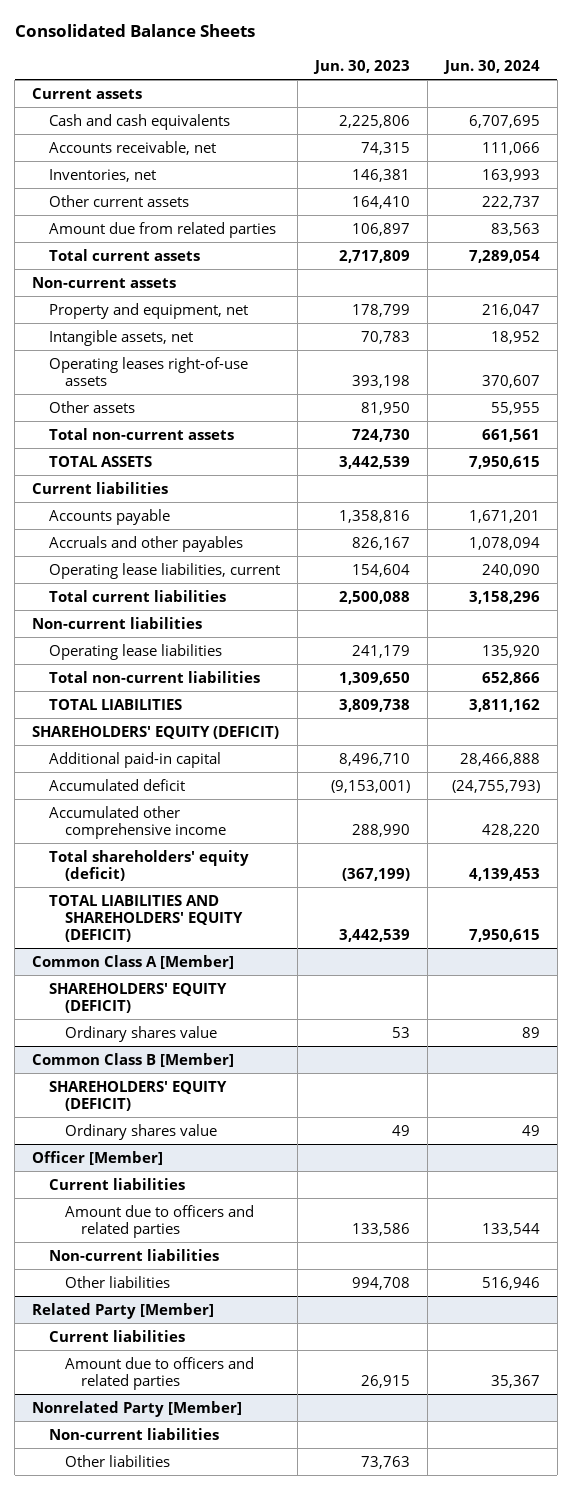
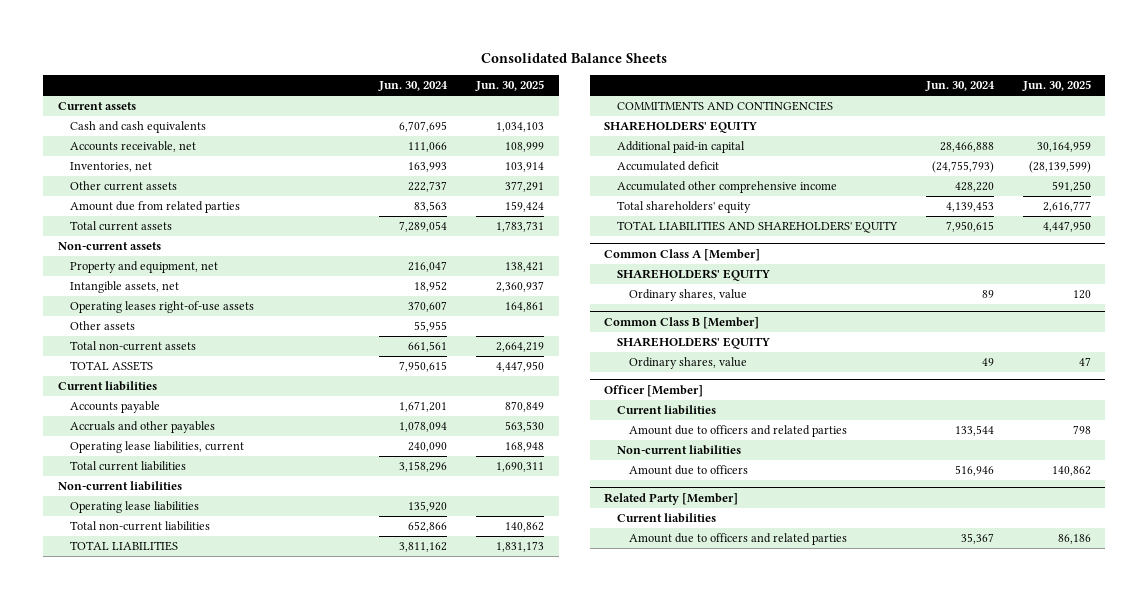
[312,59,410,74] Jun. 30, 2023 -> none
none -> [475,80,545,92] Jun. 30, 2025
none -> [616,101,833,112] COMMITMENTS AND CONTINGENCIES
[32,725,280,739] SHAREHOLDERS' EQUITY (DEFICIT) -> [604,121,758,134] SHAREHOLDERS' EQUITY
[48,849,249,881] Total shareholders' equity (deficit) -> [616,201,751,214] Total shareholders' equity
[48,894,244,943] TOTAL LIABILITIES AND SHAREHOLDERS' EQUITY (DEFICIT) -> [616,221,898,234] TOTAL LIABILITIES AND SHAREHOLDERS' EQUITY
[48,982,227,1013] SHAREHOLDERS' EQUITY (DEFICIT) -> [616,269,770,282] SHAREHOLDERS' EQUITY
[65,1025,218,1042] Ordinary shares value -> [628,289,747,302] Ordinary shares, value
[48,1080,227,1111] SHAREHOLDERS' EQUITY (DEFICIT) -> [616,337,770,350] SHAREHOLDERS' EQUITY
[65,1123,218,1140] Ordinary shares value -> [628,357,747,370] Ordinary shares, value
[65,1275,171,1288] Other liabilities -> [628,465,748,476] Amount due to officers
[32,1400,243,1417] Nonrelated Party [Member] -> none
[48,1427,219,1440] Non-current liabilities -> none
[65,1454,171,1467] Other liabilities -> none

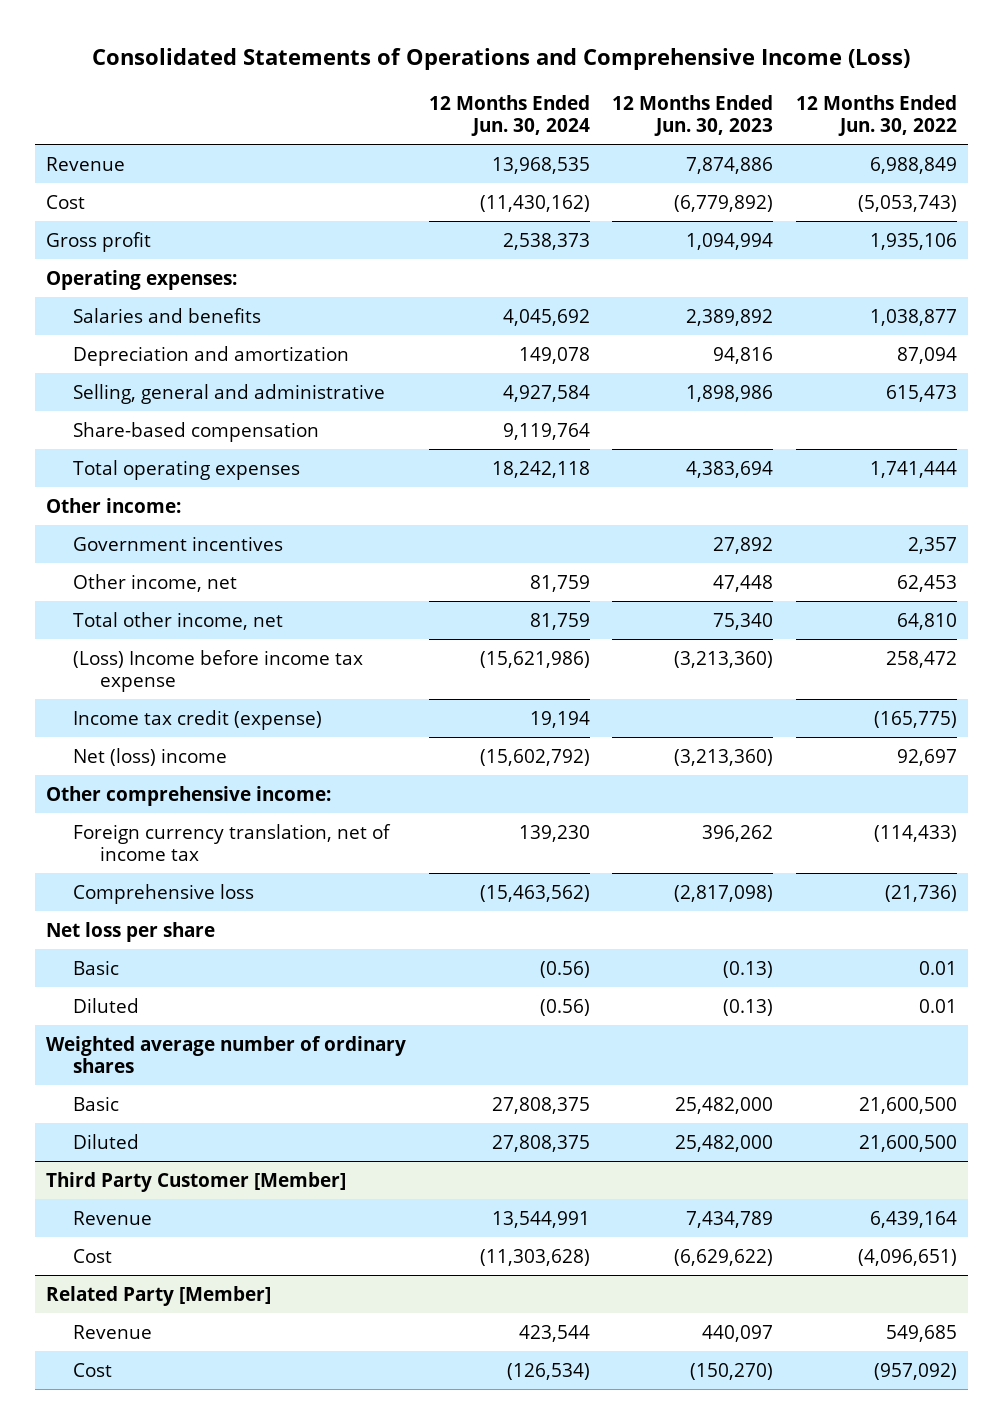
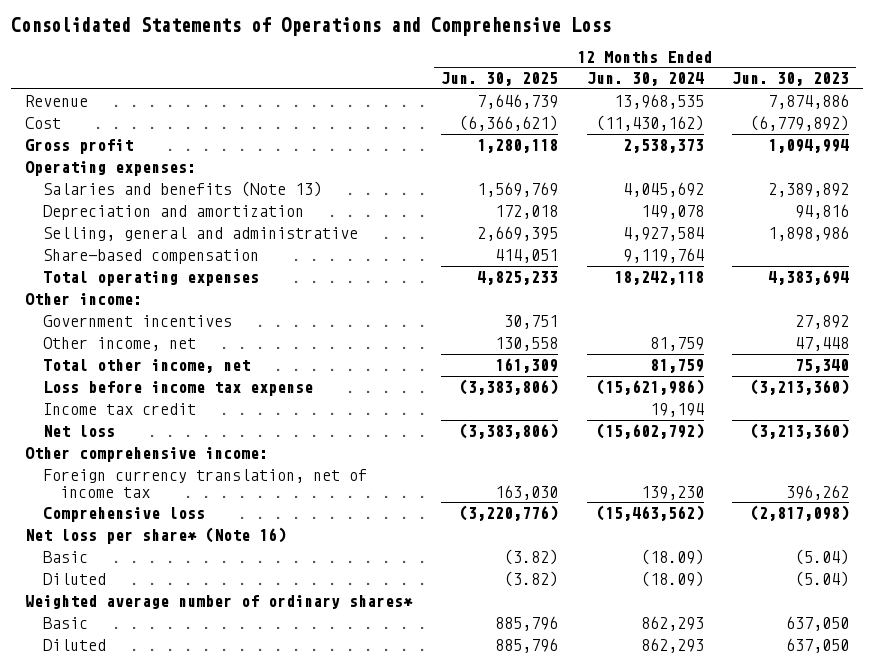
[92,47,911,70] Consolidated Statements of Operations and Comprehensive Income (Loss) -> [10,16,611,36] Consolidated Statements of Operations and Comprehensive Loss
[795,94,957,137] 12 Months Ended Jun. 30, 2022 -> none
none -> [440,72,558,87] Jun. 30, 2025
[72,307,261,323] Salaries and benefits -> [42,181,322,198] Salaries and benefits (Note 13)
[72,649,363,693] (Loss) Income before income tax expense -> [42,381,313,397] Loss before income tax expense
[72,709,322,730] Income tax credit (expense) -> [42,403,196,416] Income tax credit
[72,747,227,766] Net (loss) income -> [42,425,115,438] Net loss
[46,1171,347,1192] Third Party Customer [Member] -> none
[72,1210,152,1225] Revenue -> none
[72,1248,112,1263] Cost -> none
[46,1285,272,1306] Related Party [Member] -> none
[72,1324,152,1339] Revenue -> none
[72,1362,112,1377] Cost -> none
[46,921,216,942] Net loss per share -> [25,527,287,545] Net loss per share* (Note 16)
[539,960,590,978] (0.56) -> [640,549,704,566] (18.09)
[723,960,774,978] (0.13) -> [795,549,850,566] (5.04)
[539,998,590,1016] (0.56) -> [640,571,704,588] (18.09)
[723,998,774,1016] (0.13) -> [795,571,850,588] (5.04)
[46,1035,407,1074] Weighted average number of ordinary shares -> [25,595,414,610] Weighted average number of ordinary shares*
[491,1096,590,1114] 27,808,375 -> [640,616,704,632] 862,293
[675,1096,774,1114] 25,482,000 -> [786,616,850,632] 637,050
[491,1134,590,1152] 27,808,375 -> [640,638,704,654] 862,293
[675,1134,774,1152] 25,482,000 -> [786,638,850,654] 637,050

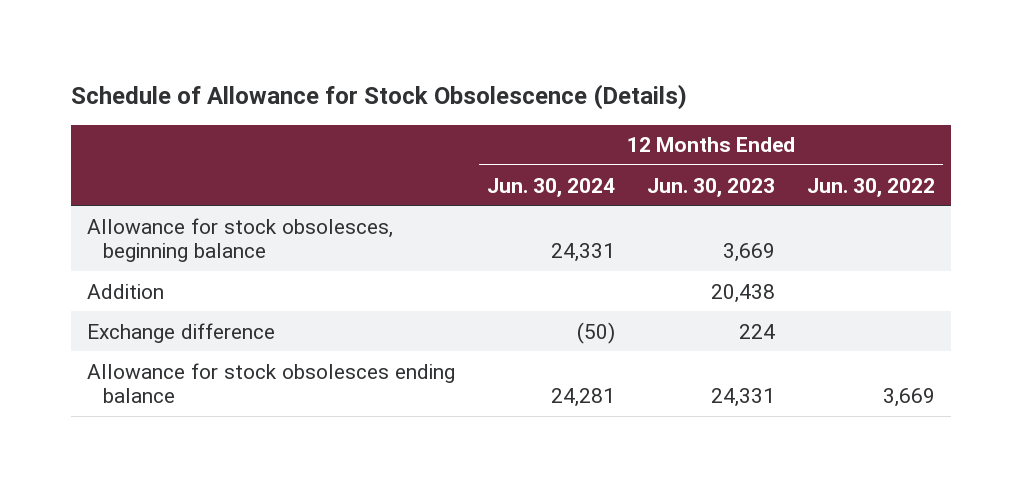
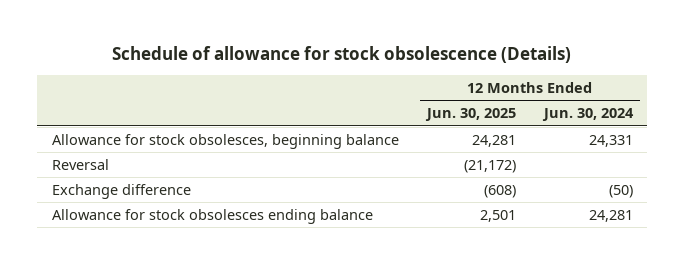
[71,83,688,110] Schedule of Allowance for Stock Obsolescence (Details) -> [112,46,572,64] Schedule of allowance for stock obsolescence (Details)
[647,177,776,197] Jun. 30, 2023 -> none
[807,177,936,197] Jun. 30, 2022 -> none
none -> [424,108,516,122] Jun. 30, 2025
[87,283,165,299] Addition -> [51,158,109,170] Reversal

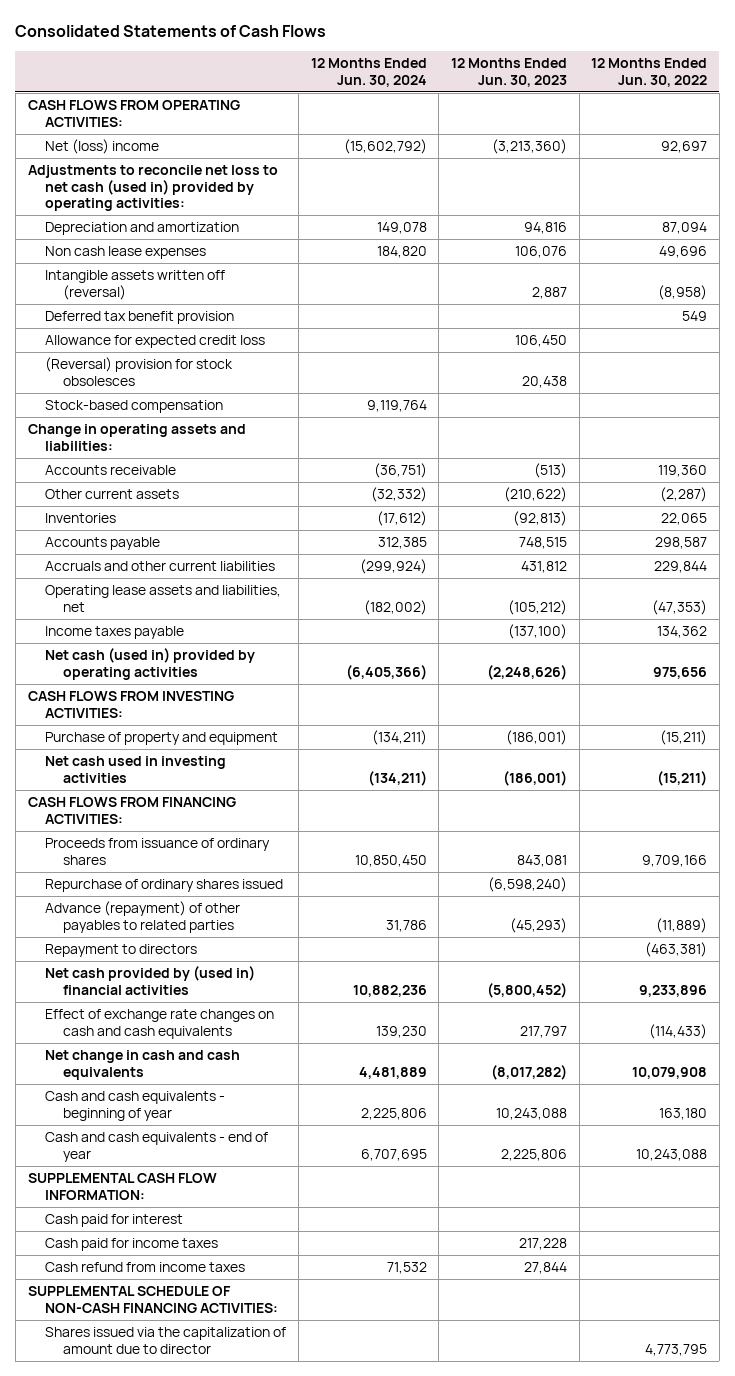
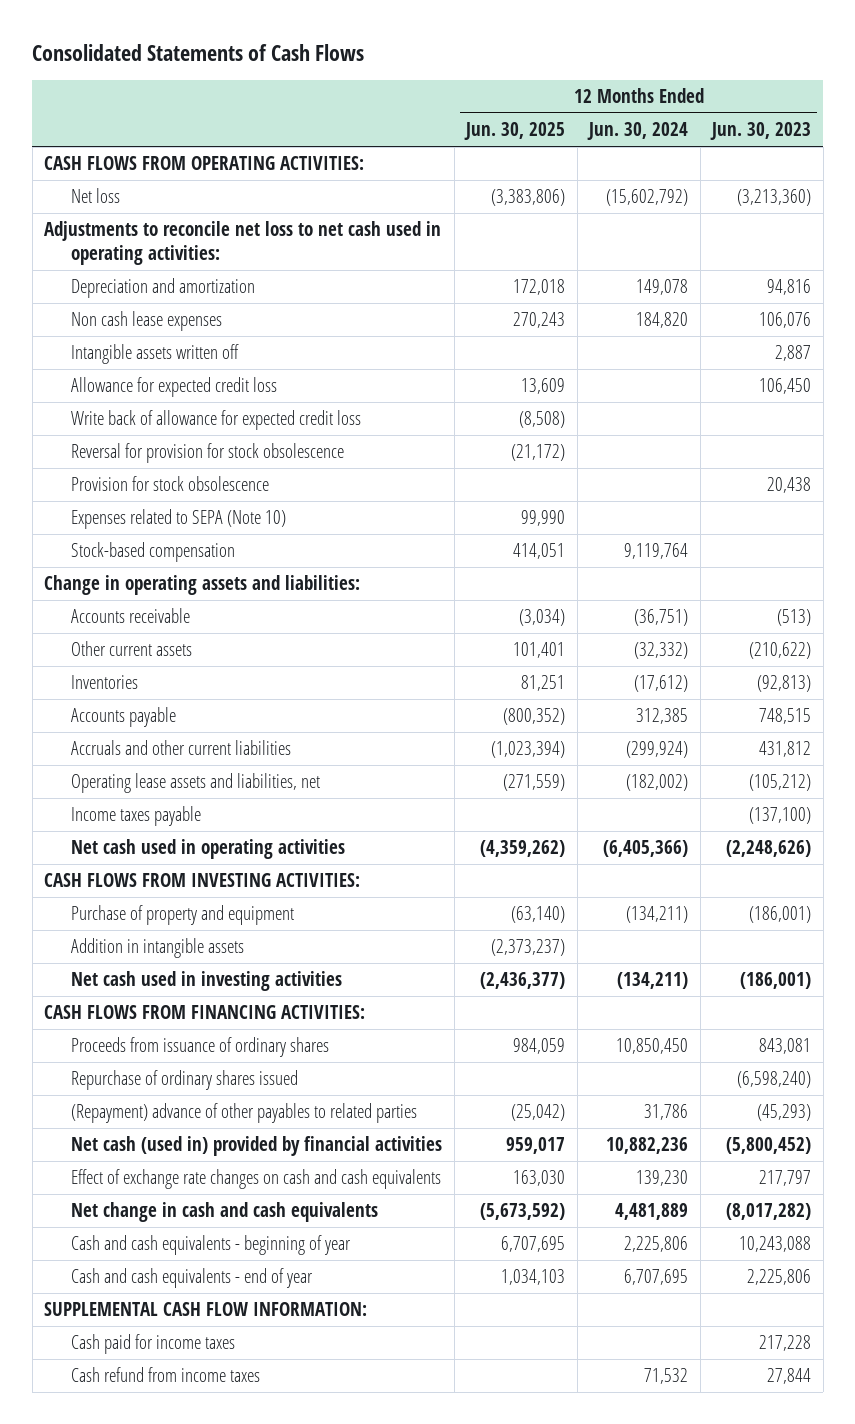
[591,58,708,87] 12 Months Ended Jun. 30, 2022 -> none
none -> [464,122,566,141] Jun. 30, 2025
[45,139,160,155] Net (loss) income -> [71,188,121,204] Net loss
[27,165,278,212] Adjustments to reconcile net loss to net cash (used in) provided by operating activities: -> [44,221,442,266] Adjustments to reconcile net loss to net cash used in operating activities:
[45,311,235,325] Deferred tax benefit provision -> none
[45,270,226,300] Intangible assets written off (reversal) -> [71,344,240,365] Intangible assets written off
none -> [71,410,362,431] Write back of allowance for expected credit loss
none -> [71,443,345,464] Reversal for provision for stock obsolescence
[45,357,234,386] (Reversal) provision for stock obsolesces -> [71,476,270,492] Provision for stock obsolescence
none -> [71,509,287,530] Expenses related to SEPA (Note 10)
[45,648,256,680] Net cash (used in) provided by operating activities -> [71,839,346,860] Net cash used in operating activities
none -> [71,938,245,959] Addition in intangible assets
[45,944,198,958] Repayment to directors -> none
[45,901,241,933] Advance (repayment) of other payables to related parties -> [71,1103,418,1124] (Repayment) advance of other payables to related parties
[45,966,256,995] Net cash provided by (used in) financial activities -> [71,1136,443,1157] Net cash (used in) provided by financial activities
[45,1214,184,1228] Cash paid for interest -> none
[27,1286,279,1313] SUPPLEMENTAL SCHEDULE OF NON-CASH FINANCING ACTIVITIES: -> none
[45,1327,287,1354] Shares issued via the capitalization of amount due to director -> none

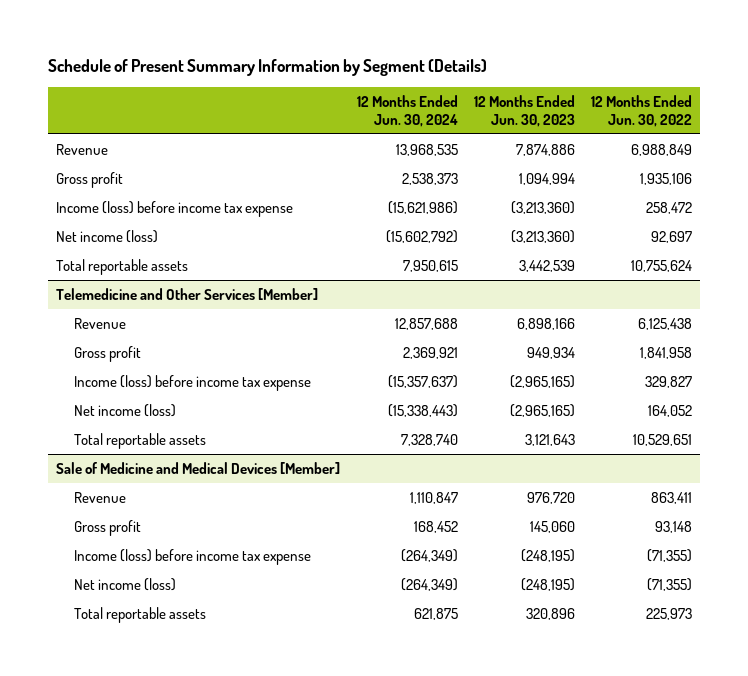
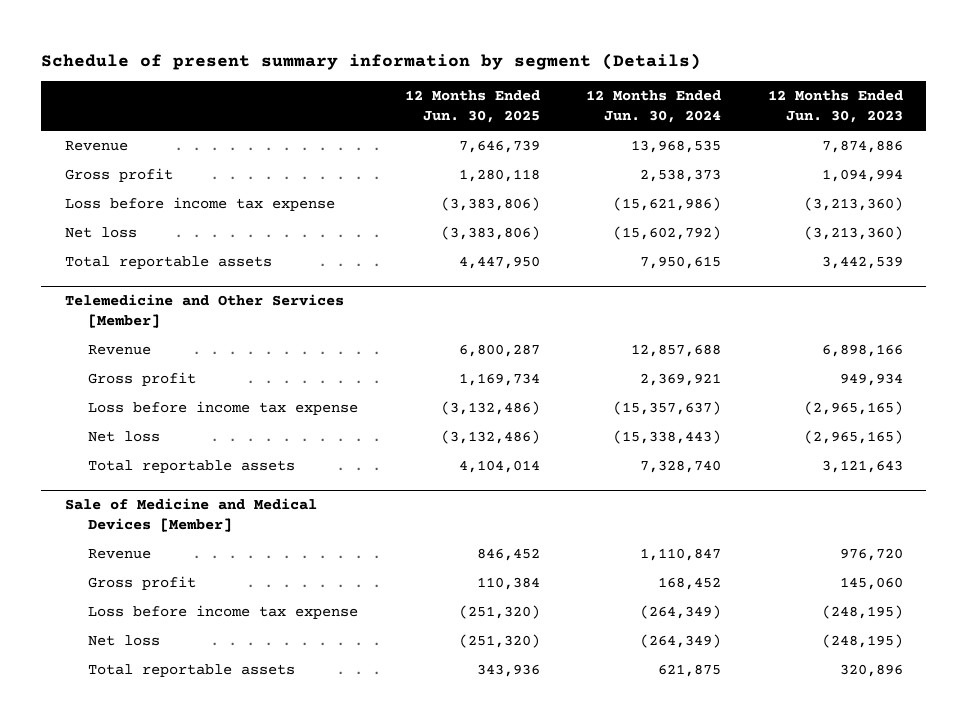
[48,58,488,76] Schedule of Present Summary Information by Segment (Details) -> [41,52,702,70] Schedule of present summary information by segment (Details)
[591,94,693,127] 12 Months Ended Jun. 30, 2022 -> none
none -> [404,90,540,124] 12 Months Ended Jun. 30, 2025
[56,200,294,217] Income (loss) before income tax expense -> [64,196,335,211] Loss before income tax expense
[56,229,159,243] Net income (loss) -> [64,226,137,238] Net loss
[74,374,312,391] Income (loss) before income tax expense -> [88,400,359,415] Loss before income tax expense
[74,403,177,417] Net income (loss) -> [88,430,161,442] Net loss
[74,548,312,565] Income (loss) before income tax expense -> [88,604,359,619] Loss before income tax expense
[74,577,177,591] Net income (loss) -> [88,634,161,646] Net loss

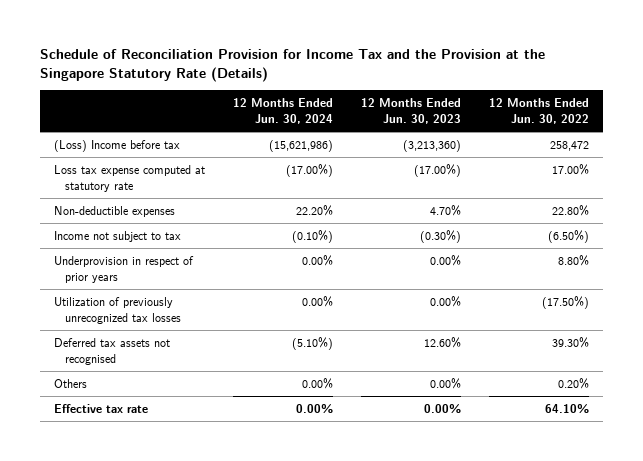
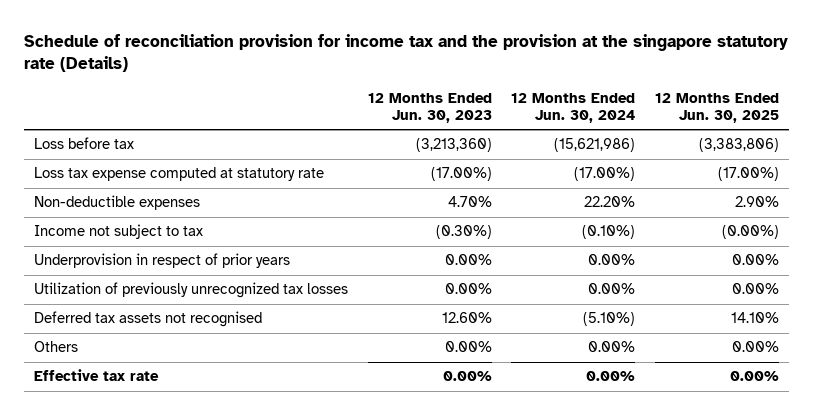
[40,49,546,82] Schedule of Reconciliation Provision for Income Tax and the Provision at the Singapore Statutory Rate (Details) -> [24,33,789,72] Schedule of reconciliation provision for income tax and the provision at the singapore statutory rate (Details)
[489,98,590,124] 12 Months Ended Jun. 30, 2022 -> none
none -> [655,92,780,123] 12 Months Ended Jun. 30, 2025
[54,139,181,152] (Loss) Income before tax -> [33,137,134,150] Loss before tax

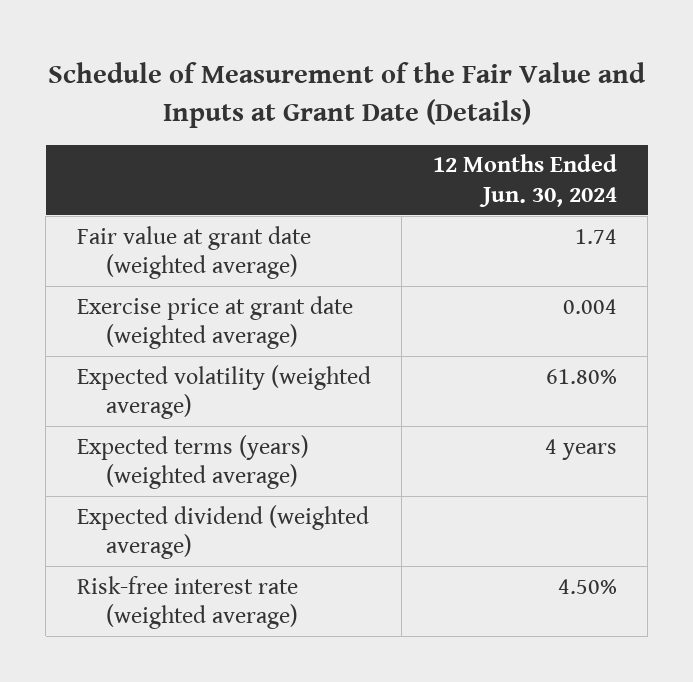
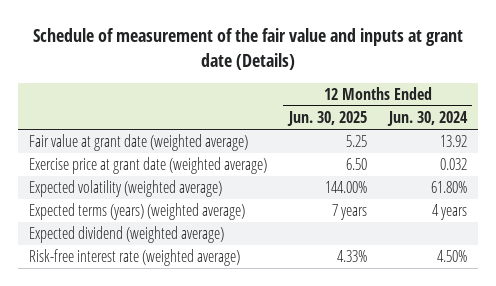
[47,62,646,128] Schedule of Measurement of the Fair Value and Inputs at Grant Date (Details) -> [32,28,463,70] Schedule of measurement of the fair value and inputs at grant date (Details)
none -> [286,111,367,127] Jun. 30, 2025
[574,228,617,244] 1.74 -> [439,135,467,148] 13.92
[562,298,617,314] 0.004 -> [439,158,467,171] 0.032

